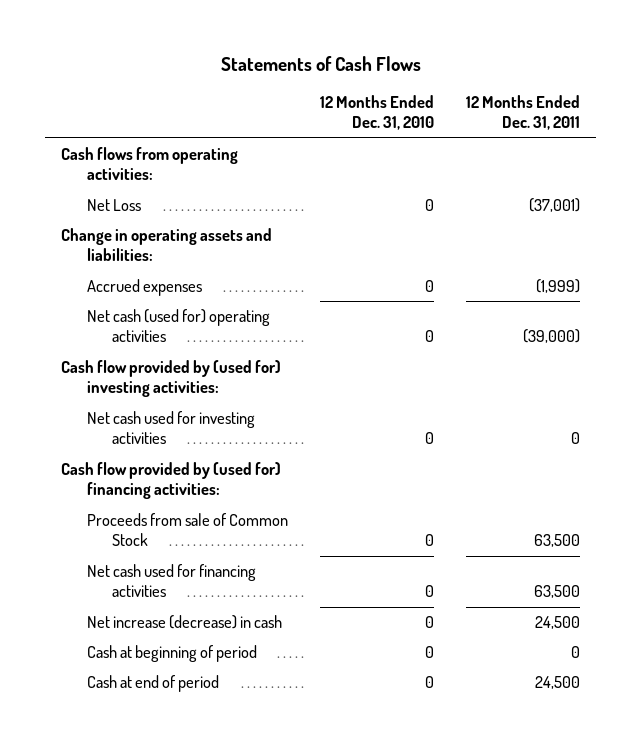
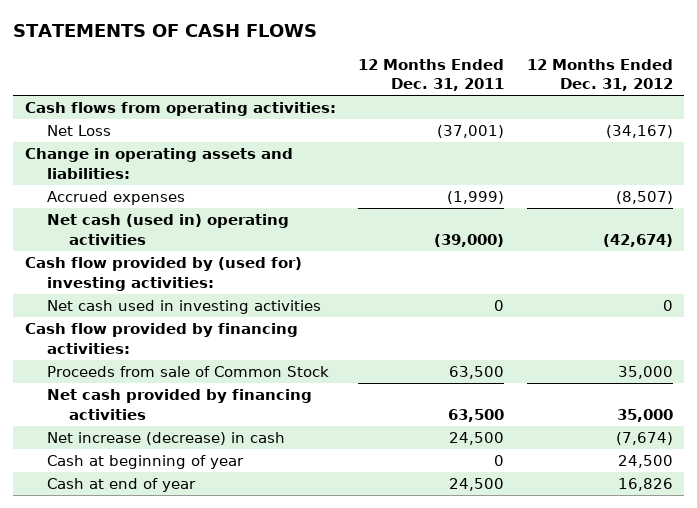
[220,55,421,71] Statements of Cash Flows -> [13,24,318,38] STATEMENTS OF CASH FLOWS
[319,95,434,131] 12 Months Ended Dec. 31, 2010 -> none
none -> [526,58,673,91] 12 Months Ended Dec. 31, 2012
[86,309,270,343] Net cash (used for) operating activities -> [46,214,289,245] Net cash (used in) operating activities
[86,411,255,445] Net cash used for investing activities -> [46,300,321,315] Net cash used in investing activities
[61,462,282,500] Cash flow provided by (used for) financing activities: -> [24,323,298,354] Cash flow provided by financing activities:
[86,564,256,598] Net cash used for financing activities -> [46,389,312,420] Net cash provided by financing activities
[86,645,257,663] Cash at beginning of period -> [46,455,244,470] Cash at beginning of year
[86,675,219,693] Cash at end of period -> [46,478,196,493] Cash at end of year

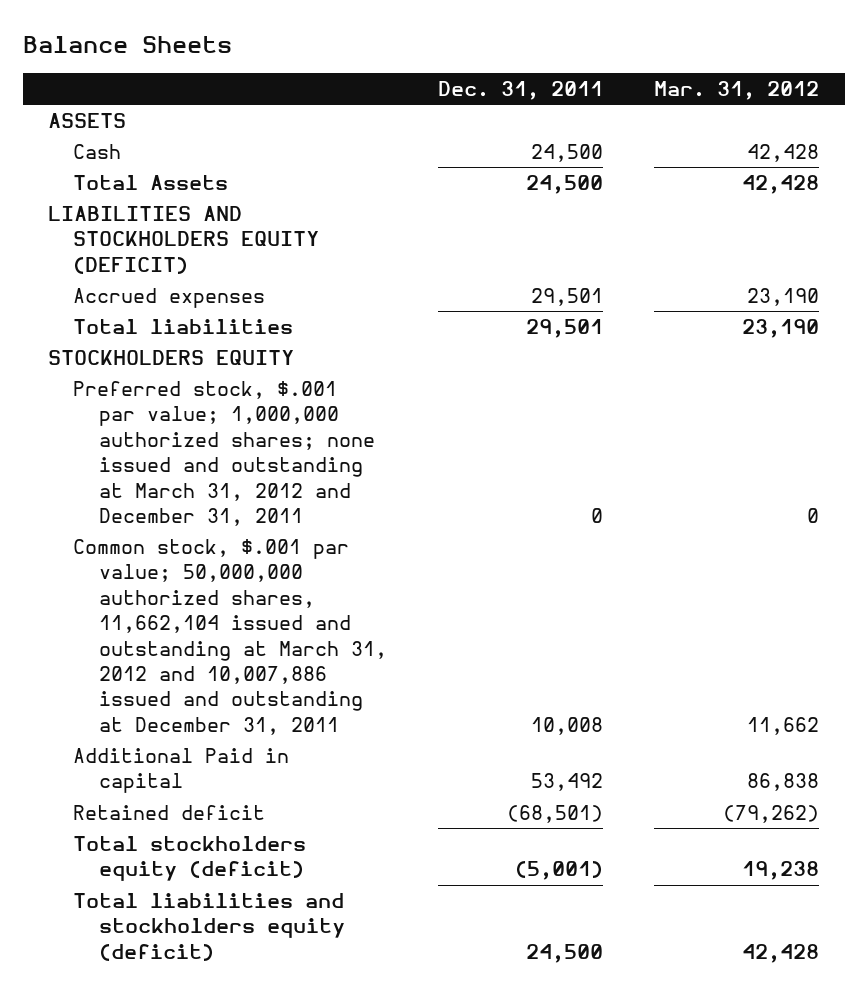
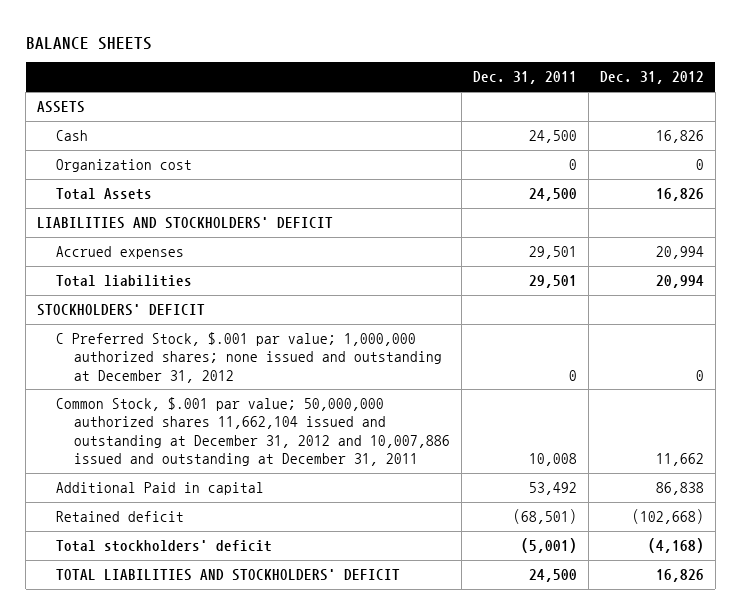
[22,36,232,54] Balance Sheets -> [25,37,152,51] BALANCE SHEETS
[654,81,820,101] Mar. 31, 2012 -> none
none -> [599,71,704,85] Dec. 31, 2012
none -> [55,158,192,172] Organization cost
[48,206,320,274] LIABILITIES AND STOCKHOLDERS EQUITY (DEFICIT) -> [37,216,334,229] LIABILITIES AND STOCKHOLDERS' DEFICIT
[48,350,295,366] STOCKHOLDERS EQUITY -> [37,303,206,316] STOCKHOLDERS' DEFICIT
[73,381,375,526] Preferred stock, $.001 par value; 1,000,000 authorized shares; none issued and outstanding at March 31, 2012 and December 31, 2011 -> [55,331,443,383] C Preferred Stock, $.001 par value; 1,000,000 authorized shares; none issued and outstanding at December 31, 2012
[73,539,387,735] Common stock, $.001 par value; 50,000,000 authorized shares, 11,662,104 issued and outstanding at March 31, 2012 and 10,007,886 issued and outstanding at December 31, 2011 -> [55,396,451,466] Common Stock, $.001 par value; 50,000,000 authorized shares 11,662,104 issued and outstanding at December 31, 2012 and 10,007,886 issued and outstanding at December 31, 2011
[73,836,307,882] Total stockholders equity (deficit) -> [55,539,272,552] Total stockholders' deficit
[73,893,345,961] Total liabilities and stockholders equity (deficit) -> [55,568,400,581] TOTAL LIABILITIES AND STOCKHOLDERS' DEFICIT

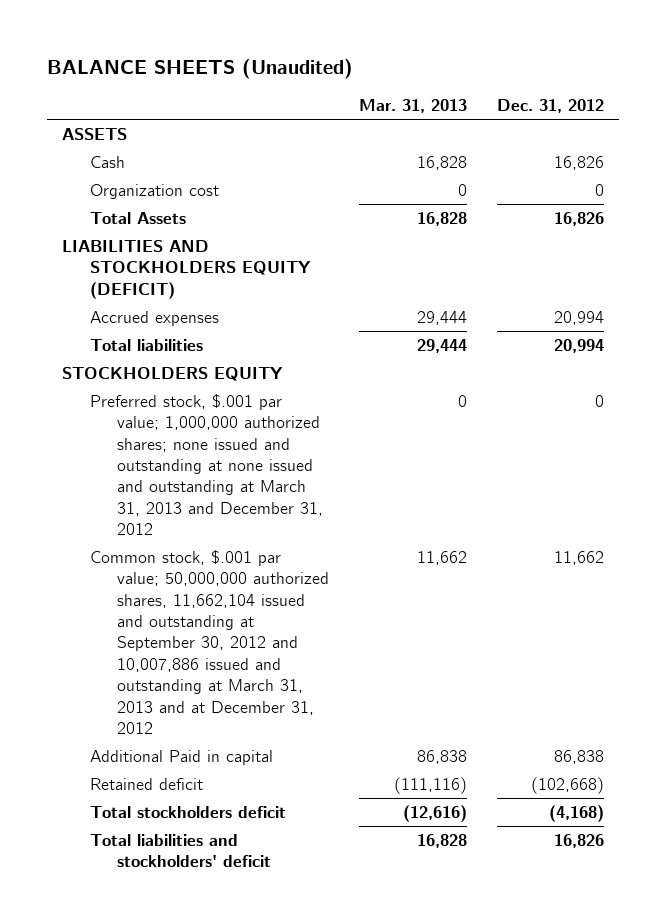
[25,37,152,51] BALANCE SHEETS -> [47,58,354,79] BALANCE SHEETS (Unaudited)
[472,71,577,85] Dec. 31, 2011 -> none
none -> [358,98,467,113] Mar. 31, 2013
[37,216,334,229] LIABILITIES AND STOCKHOLDERS' DEFICIT -> [62,239,311,299] LIABILITIES AND STOCKHOLDERS EQUITY (DEFICIT)
[37,303,206,316] STOCKHOLDERS' DEFICIT -> [62,366,284,381] STOCKHOLDERS EQUITY
[55,331,443,383] C Preferred Stock, $.001 par value; 1,000,000 authorized shares; none issued and outstanding at December 31, 2012 -> [89,393,323,536] Preferred stock, $.001 par value; 1,000,000 authorized shares; none issued and outstanding at none issued and outstanding at March 31, 2013 and December 31, 2012
[55,396,451,466] Common Stock, $.001 par value; 50,000,000 authorized shares 11,662,104 issued and outstanding at December 31, 2012 and 10,007,886 issued and outstanding at December 31, 2011 -> [89,549,329,734] Common stock, $.001 par value; 50,000,000 authorized shares, 11,662,104 issued and outstanding at September 30, 2012 and 10,007,886 issued and outstanding at March 31, 2013 and at December 31, 2012
[55,539,272,552] Total stockholders' deficit -> [89,805,286,818] Total stockholders deficit
[55,568,400,581] TOTAL LIABILITIES AND STOCKHOLDERS' DEFICIT -> [89,833,271,868] Total liabilities and stockholders' deficit

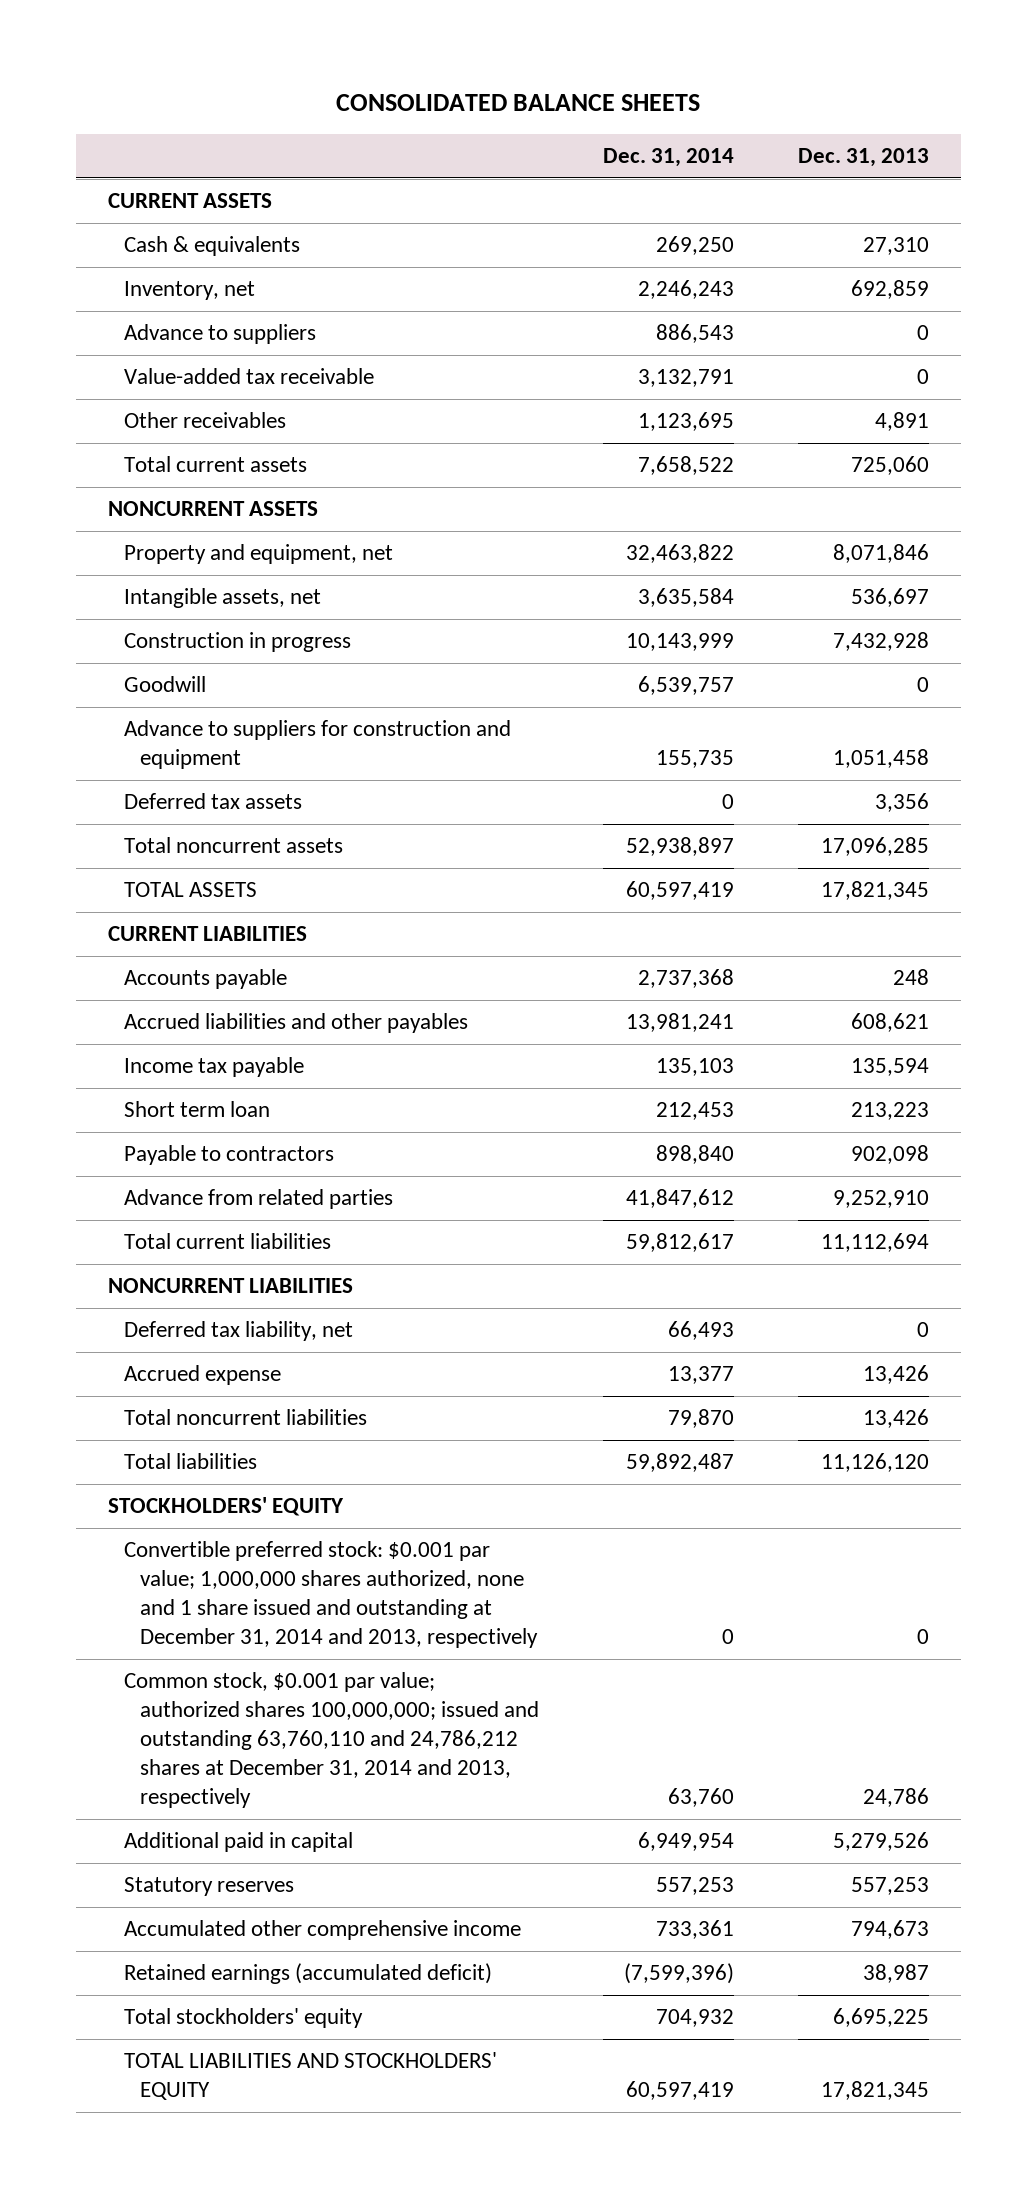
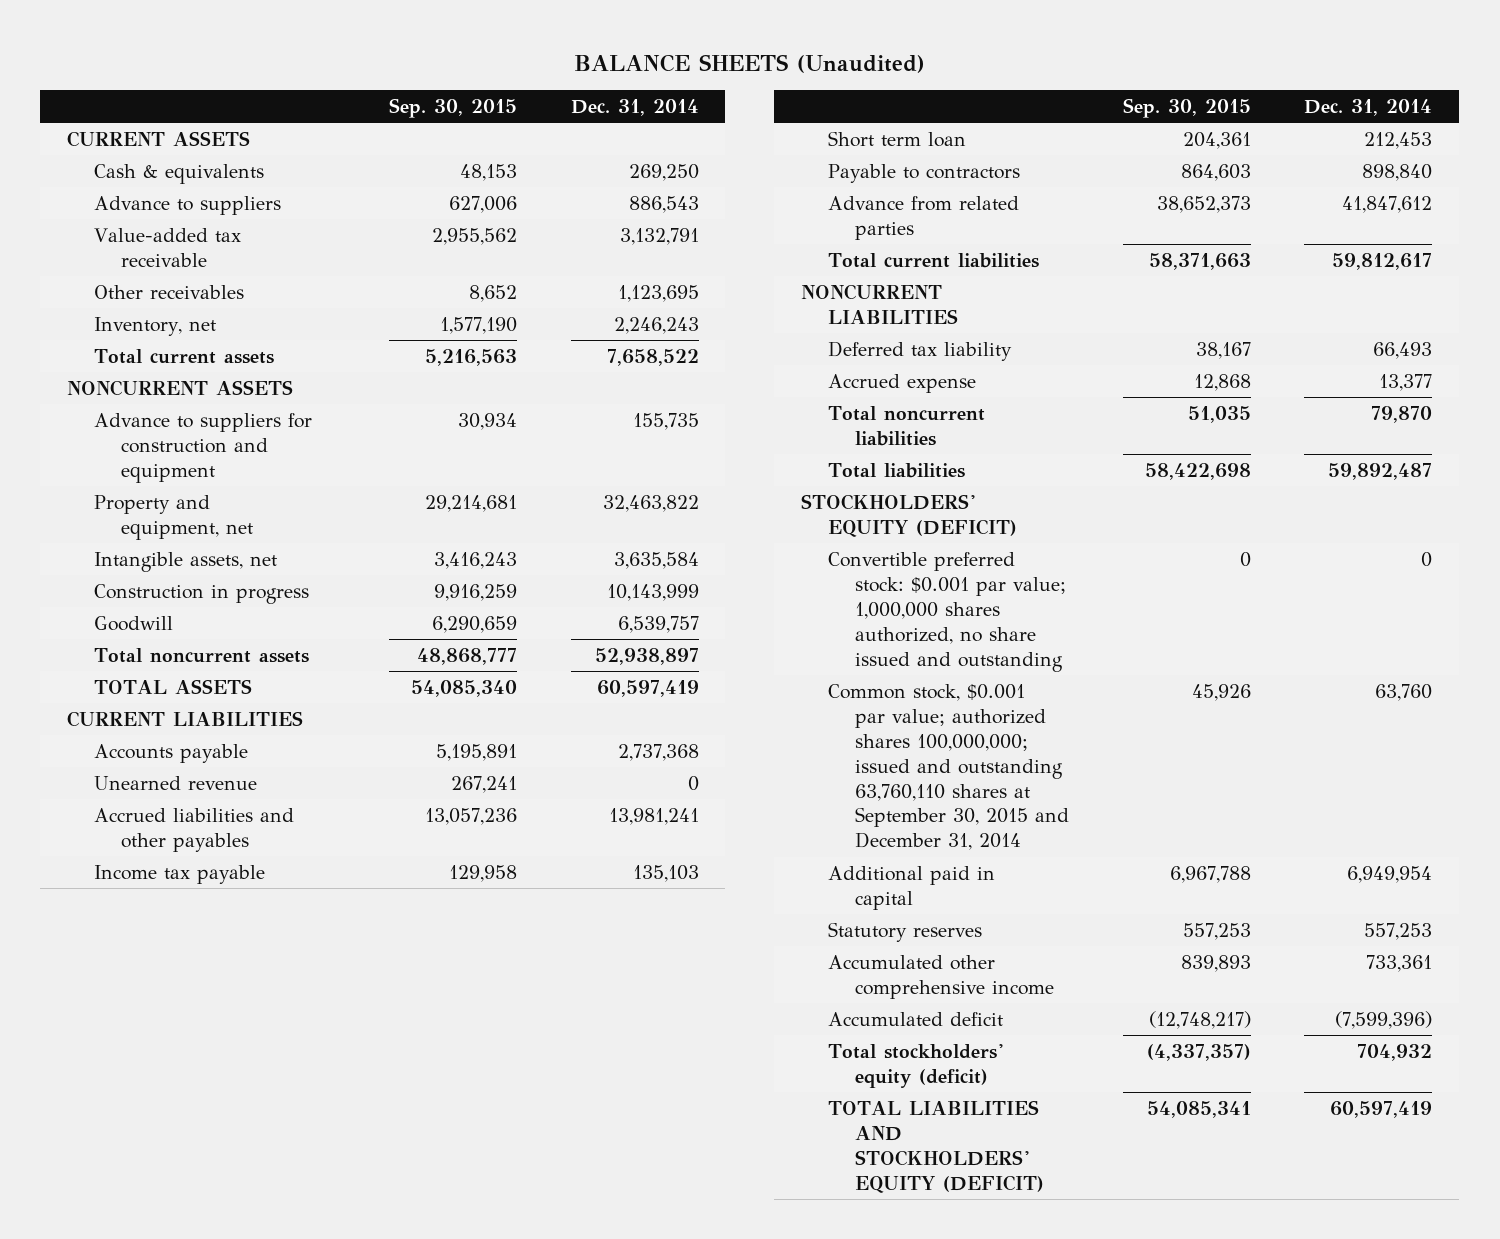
[336,93,701,111] CONSOLIDATED BALANCE SHEETS -> [573,53,925,73] BALANCE SHEETS (Unaudited)
[797,147,929,167] Dec. 31, 2013 -> none
none -> [388,97,517,118] Sep. 30, 2015
[123,281,255,301] Inventory, net -> [94,316,217,336] Inventory, net
[123,720,511,770] Advance to suppliers for construction and equipment -> [94,412,313,483] Advance to suppliers for construction and equipment
[123,793,302,810] Deferred tax assets -> none
none -> [94,775,258,790] Unearned revenue
[123,1321,353,1342] Deferred tax liability, net -> [828,340,1013,361] Deferred tax liability
[107,1497,344,1517] STOCKHOLDERS' EQUITY -> [801,493,1018,537] STOCKHOLDERS' EQUITY (DEFICIT)
[123,1541,539,1649] Convertible preferred stock: $0.001 par value; 1,000,000 shares authorized, none and 1 share issued and outstanding at December 31, 2014 and 2013, respectively -> [828,551,1067,672] Convertible preferred stock: $0.001 par value; 1,000,000 shares authorized, no share issued and outstanding
[123,1672,540,1808] Common stock, $0.001 par value; authorized shares 100,000,000; issued and outstanding 63,760,110 and 24,786,212 shares at December 31, 2014 and 2013, respectively -> [828,683,1070,851] Common stock, $0.001 par value; authorized shares 100,000,000; issued and outstanding 63,760,110 shares at September 30, 2015 and December 31, 2014
[123,1963,492,1985] Retained earnings (accumulated deficit) -> [828,1011,1004,1026] Accumulated deficit
[123,2008,363,2029] Total stockholders' equity -> [828,1043,1004,1088] Total stockholders' equity (deficit)
[123,2052,497,2101] TOTAL LIABILITIES AND STOCKHOLDERS' EQUITY -> [828,1099,1045,1193] TOTAL LIABILITIES AND STOCKHOLDERS' EQUITY (DEFICIT)

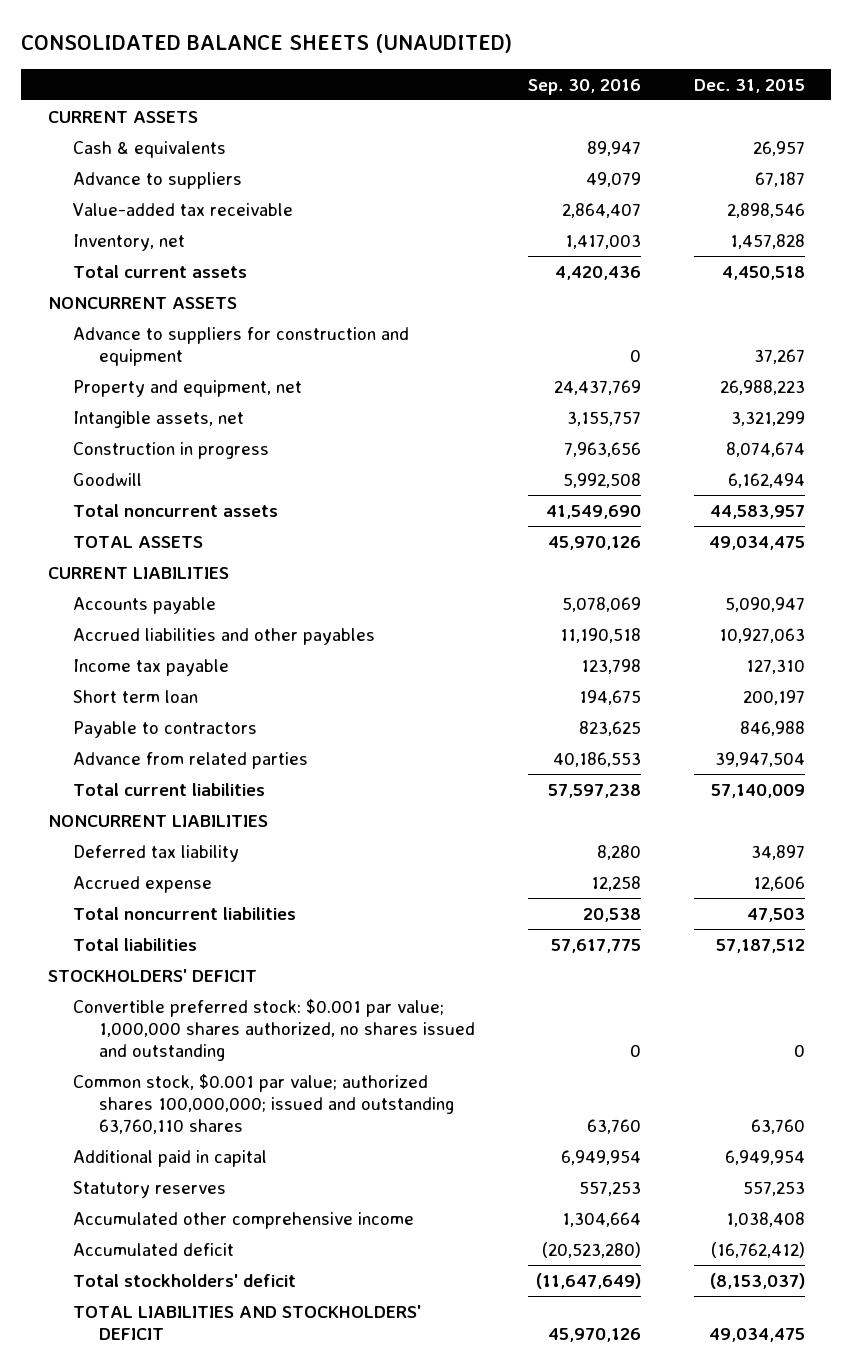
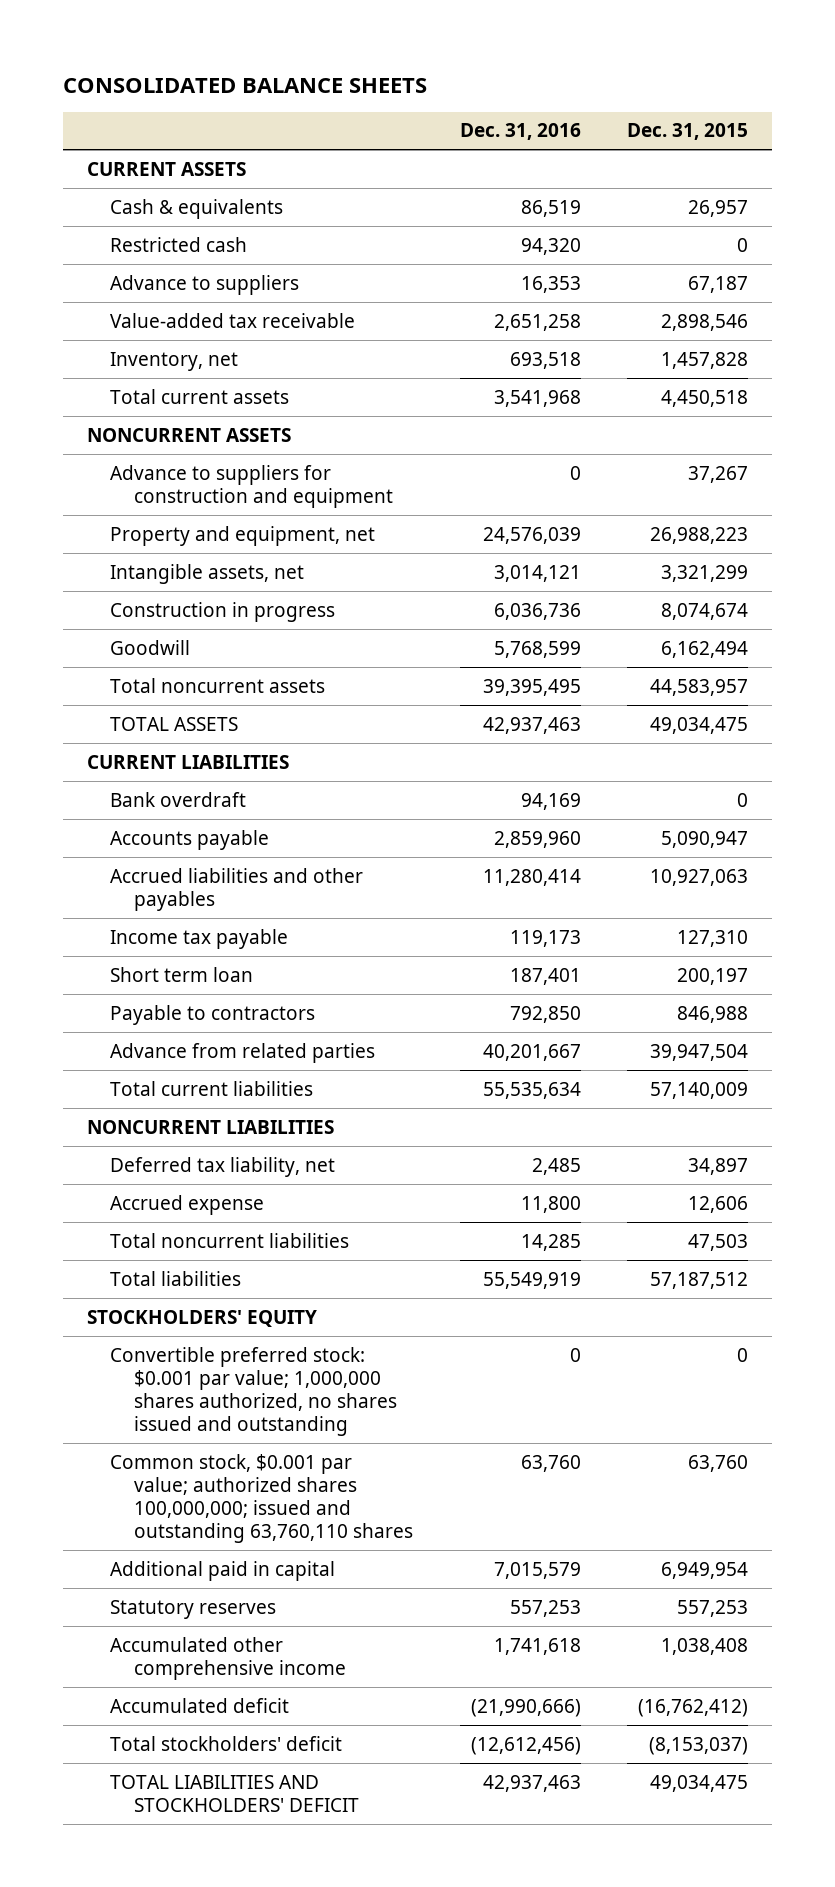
[21,34,513,54] CONSOLIDATED BALANCE SHEETS (UNAUDITED) -> [63,77,428,93] CONSOLIDATED BALANCE SHEETS
[527,78,641,95] Sep. 30, 2016 -> none
none -> [459,123,581,141] Dec. 31, 2016
none -> [110,236,248,252] Restricted cash
none -> [110,791,247,807] Bank overdraft
[73,844,240,862] Deferred tax liability -> [110,1156,336,1177] Deferred tax liability, net
[47,968,257,982] STOCKHOLDERS' DEFICIT -> [86,1309,317,1327] STOCKHOLDERS' EQUITY

